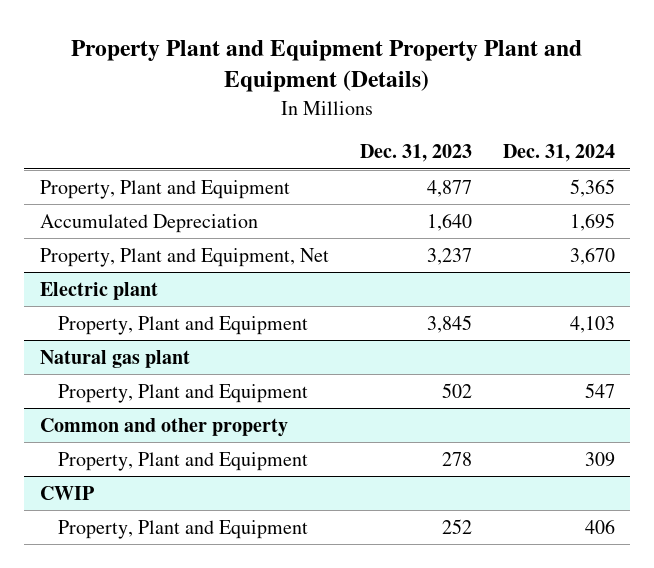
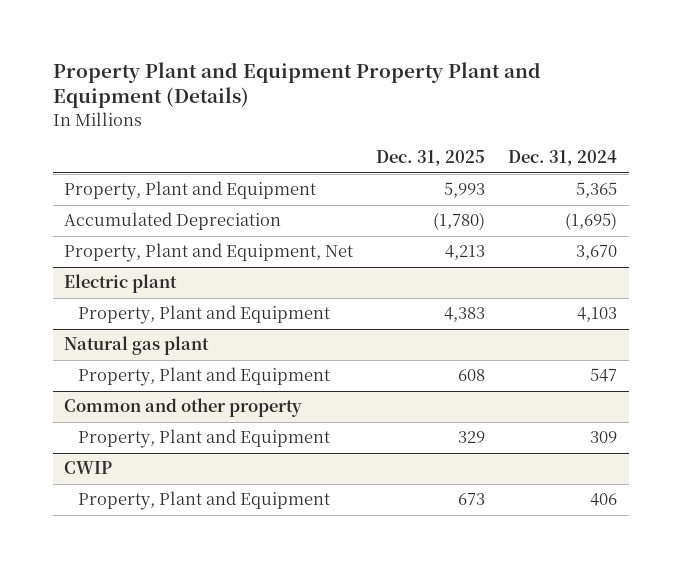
[359,144,472,163] Dec. 31, 2023 -> none
none -> [376,150,486,167] Dec. 31, 2025
[569,212,615,231] 1,695 -> [565,212,618,231] (1,695)

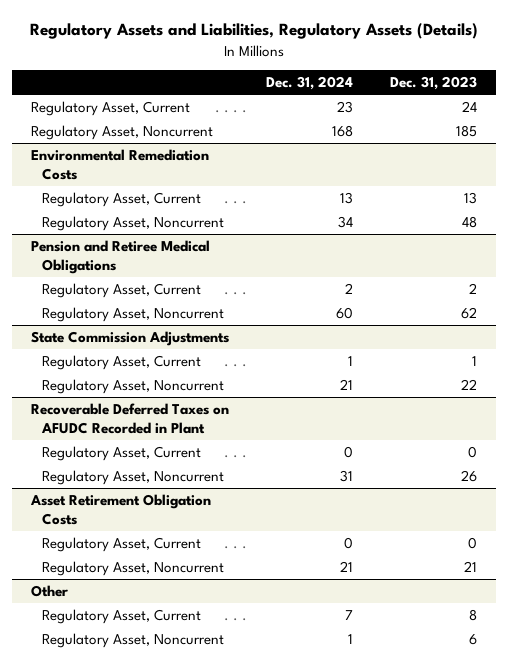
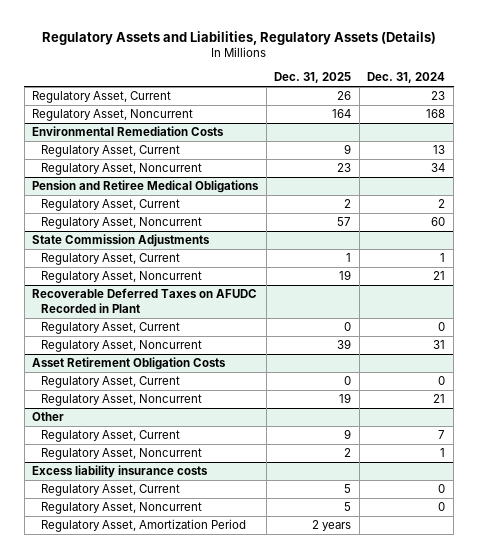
[390,76,478,91] Dec. 31, 2023 -> none
none -> [274,72,352,84] Dec. 31, 2025
none -> [32,465,209,479] Excess liability insurance costs
none -> [41,484,181,497] Regulatory Asset, Current
none -> [41,502,203,515] Regulatory Asset, Noncurrent
none -> [41,519,247,533] Regulatory Asset, Amortization Period

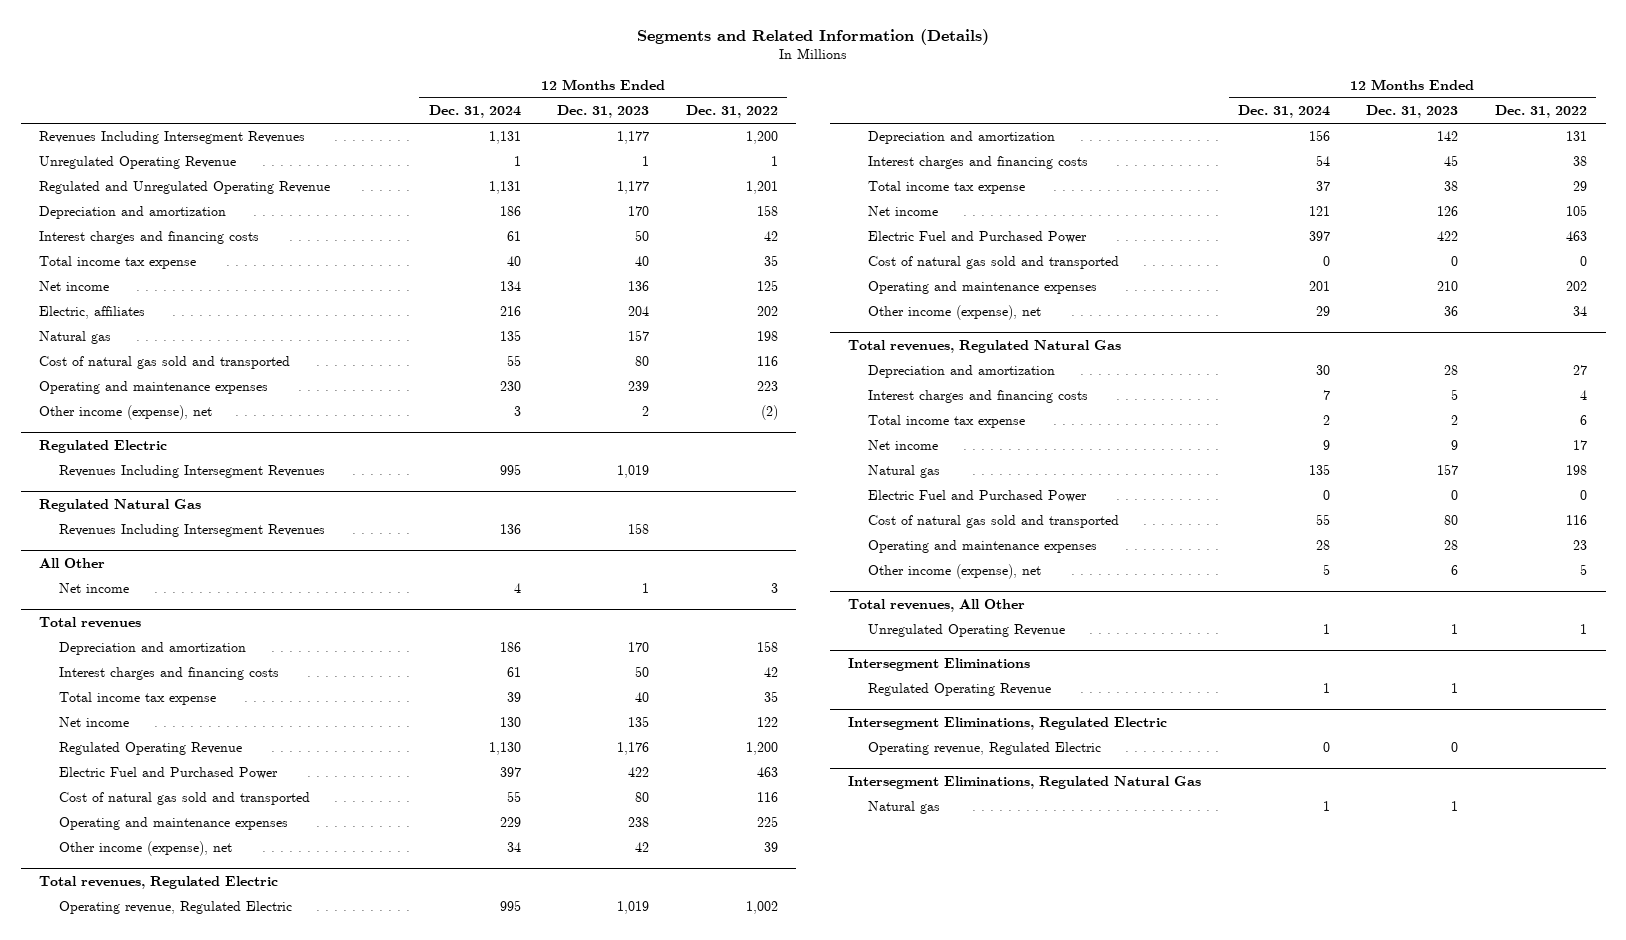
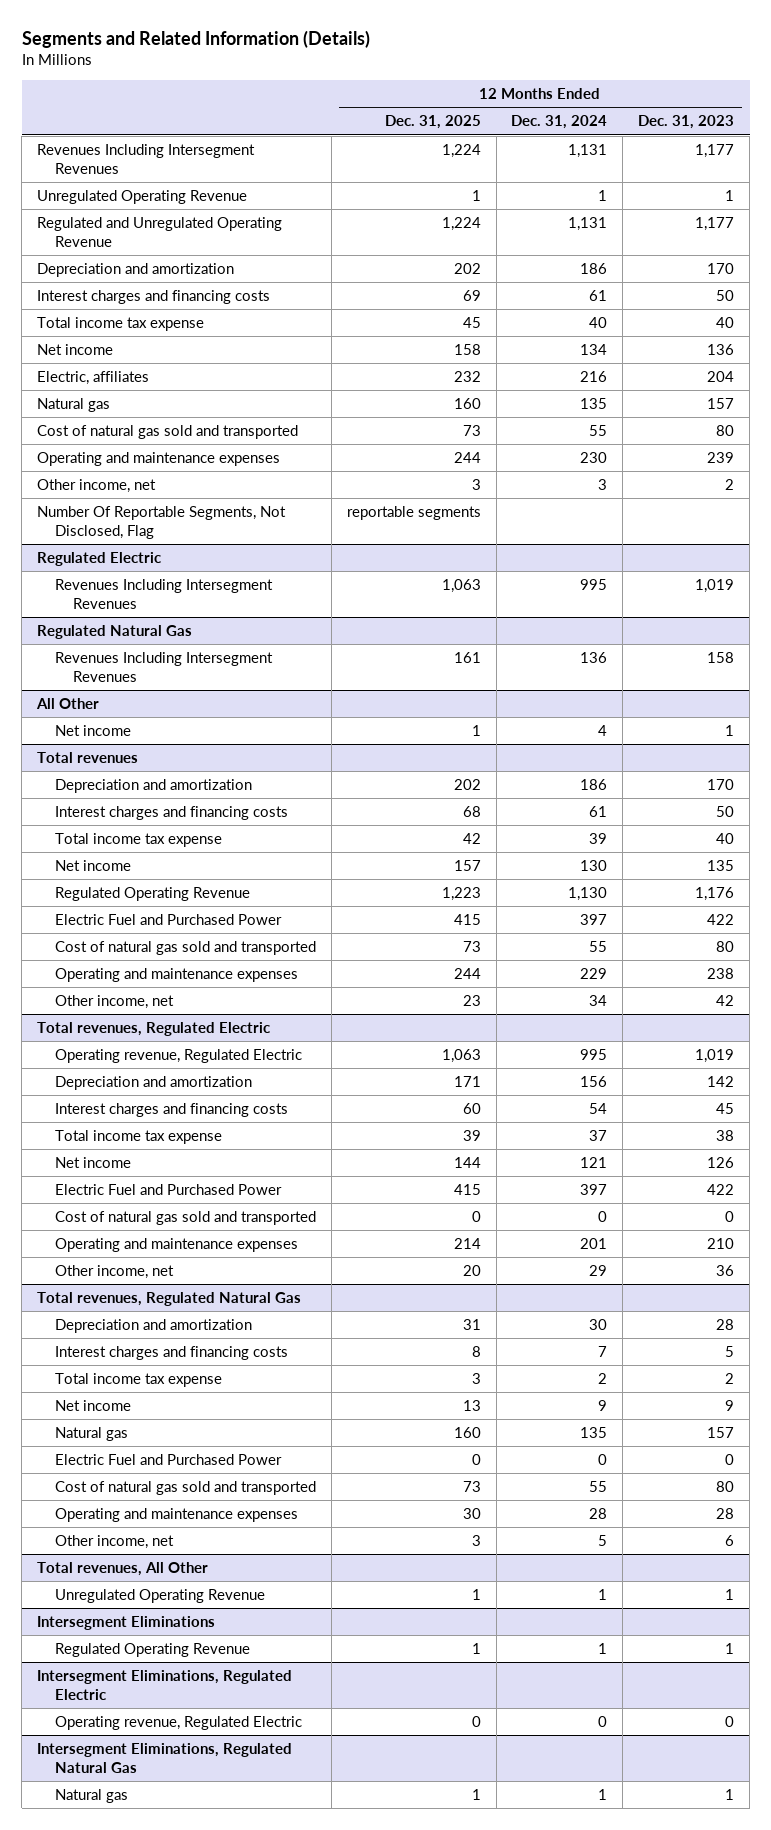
[686,105,779,119] Dec. 31, 2022 -> none
none -> [384,115,481,130] Dec. 31, 2025
[38,405,212,421] Other income (expense), net -> [37,478,157,493] Other income, net
none -> [37,505,287,540] Number Of Reportable Segments, Not Disclosed, Flag
[58,841,232,857] Other income (expense), net -> [54,994,174,1009] Other income, net
[868,305,1042,321] Other income (expense), net -> [54,1264,174,1279] Other income, net
[868,564,1042,580] Other income (expense), net -> [54,1534,174,1549] Other income, net

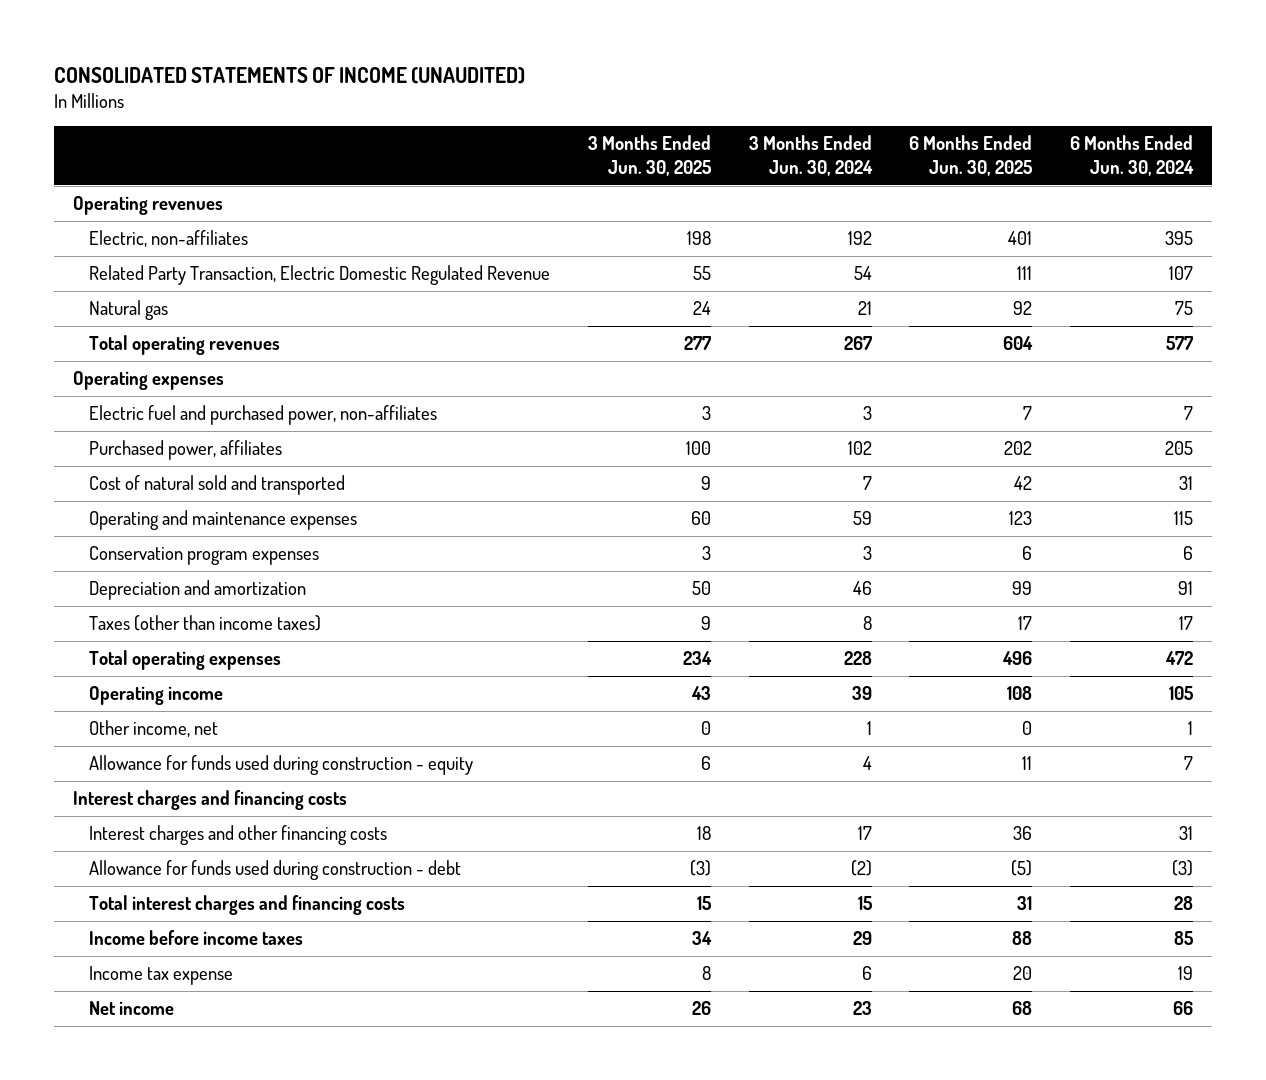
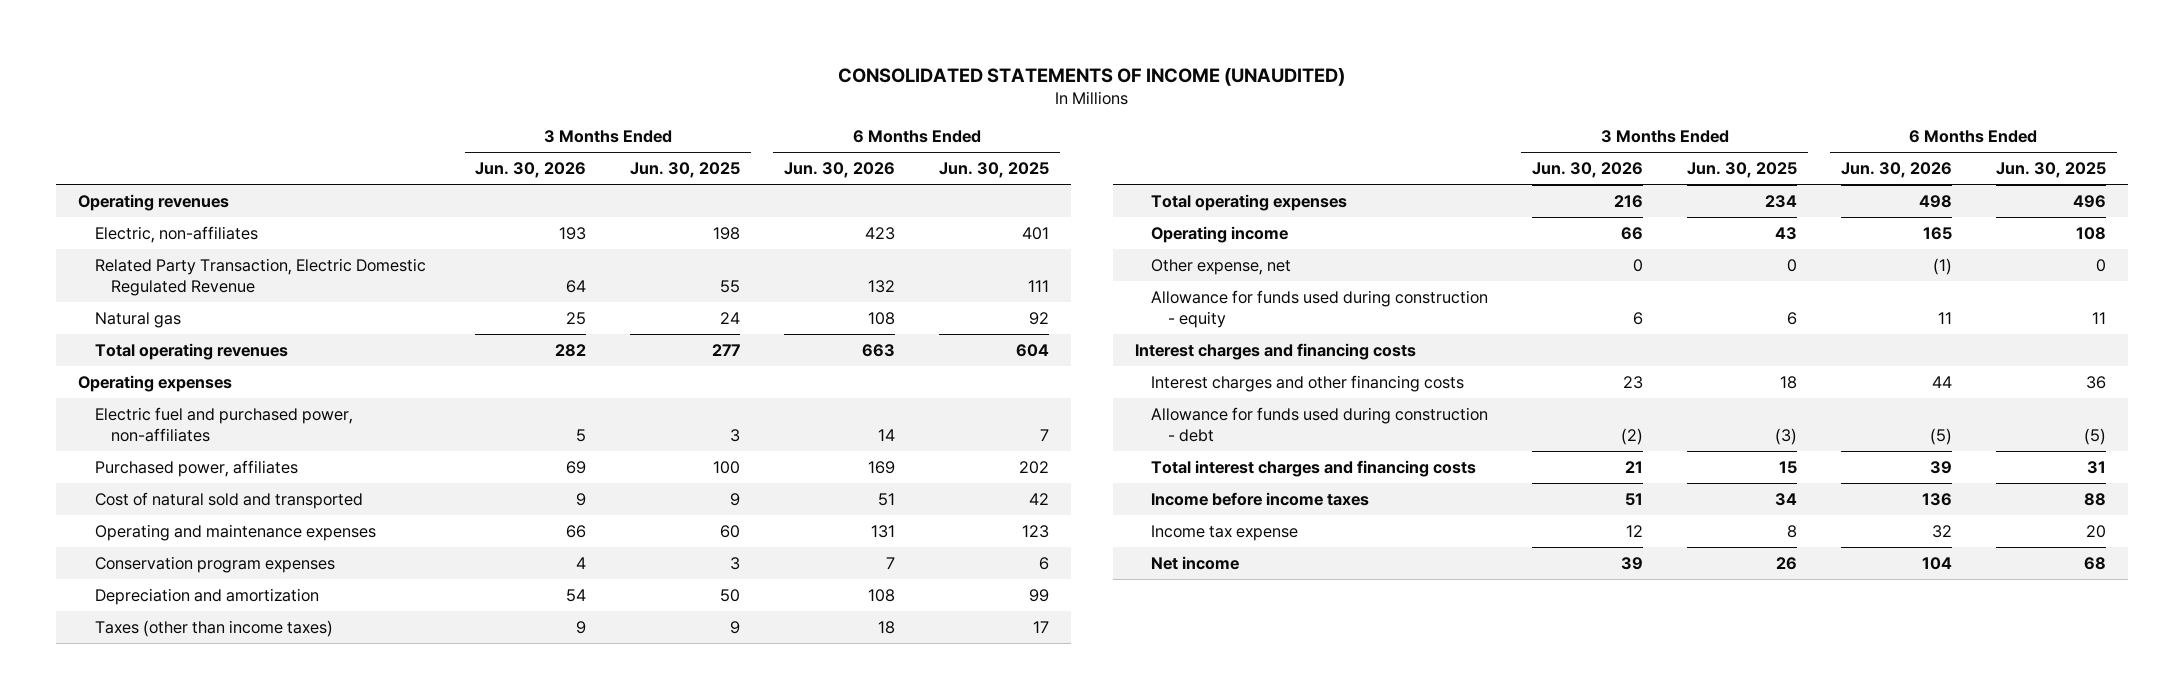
[748,135,873,177] 3 Months Ended Jun. 30, 2024 -> none
[1069,135,1194,177] 6 Months Ended Jun. 30, 2024 -> none
none -> [475,161,587,178] Jun. 30, 2026
none -> [784,161,896,178] Jun. 30, 2026
[89,720,219,738] Other income, net -> [1151,258,1292,275] Other expense, net

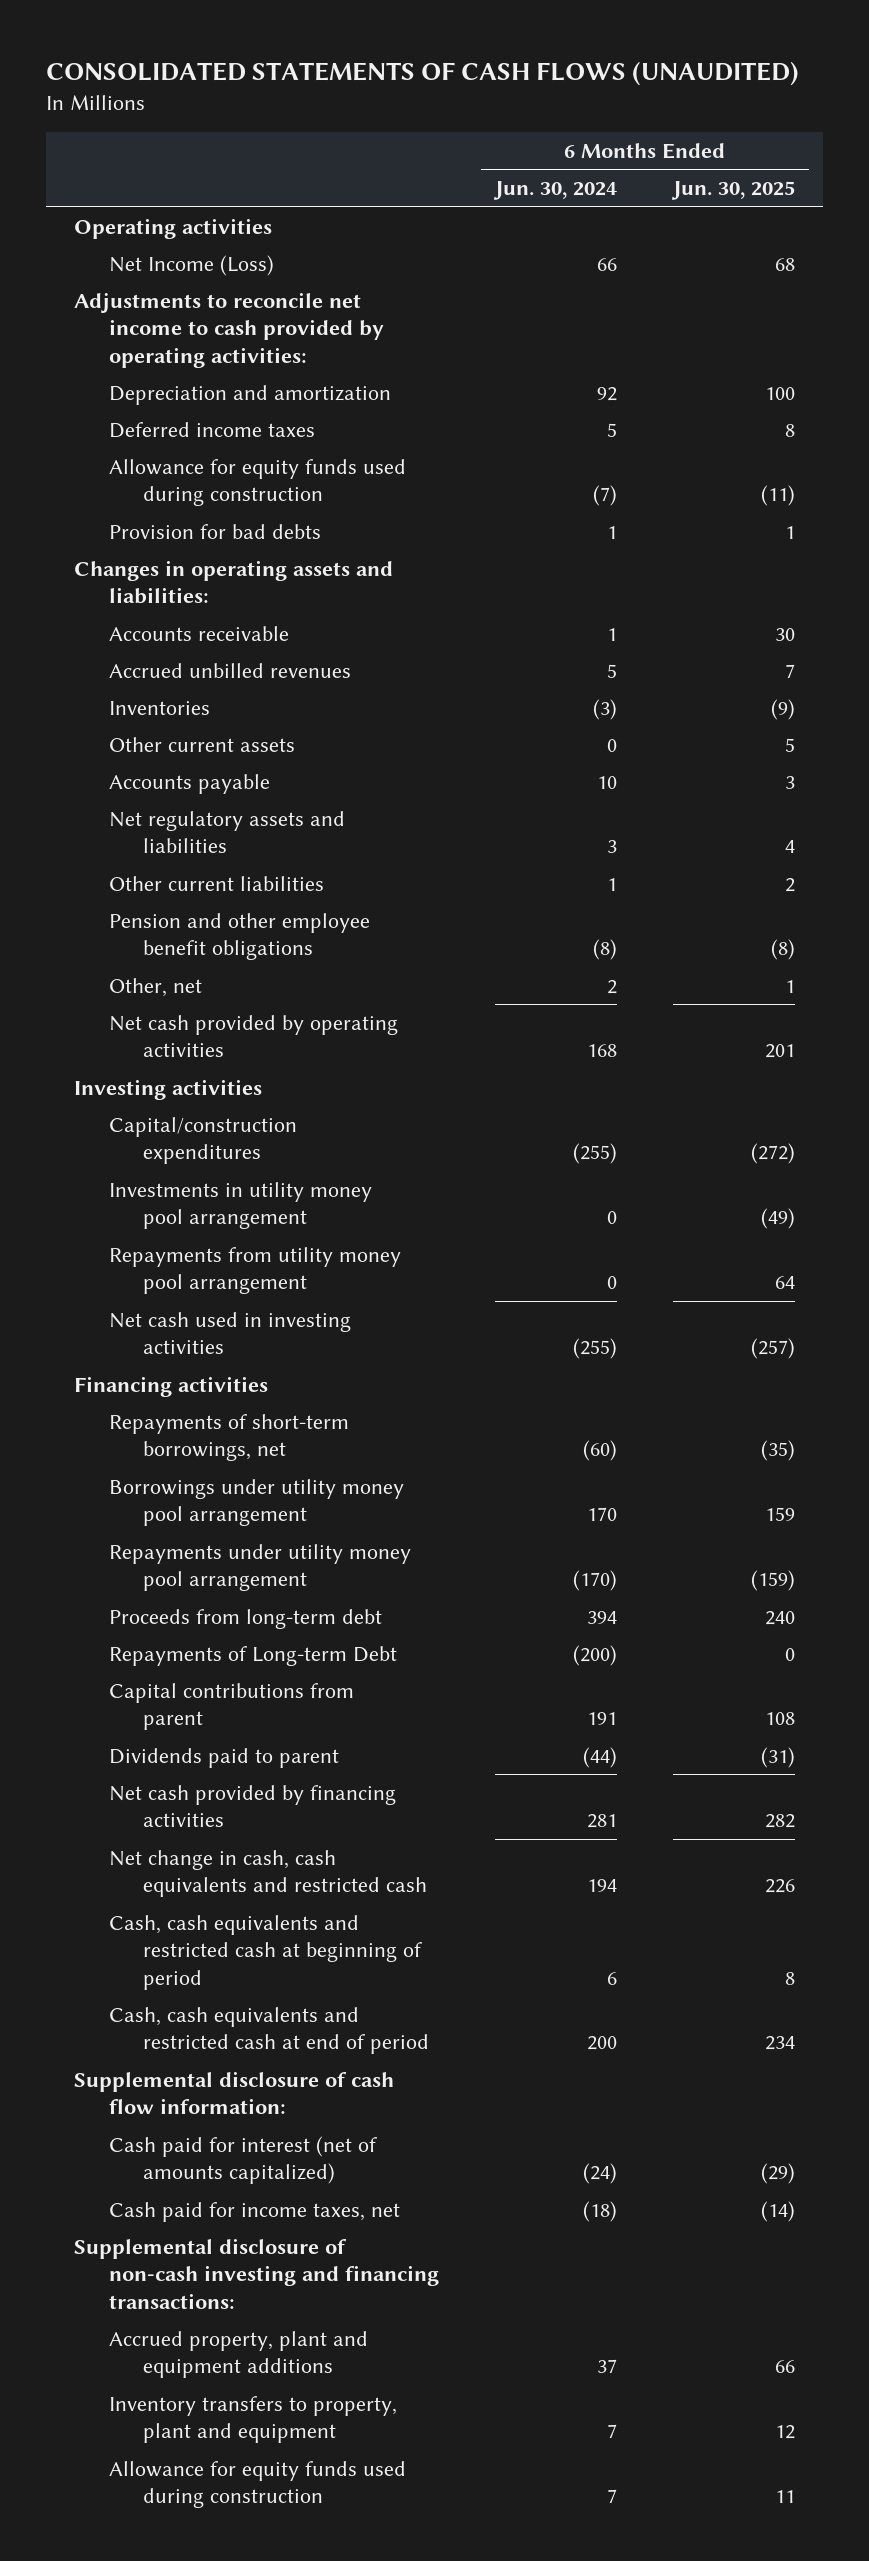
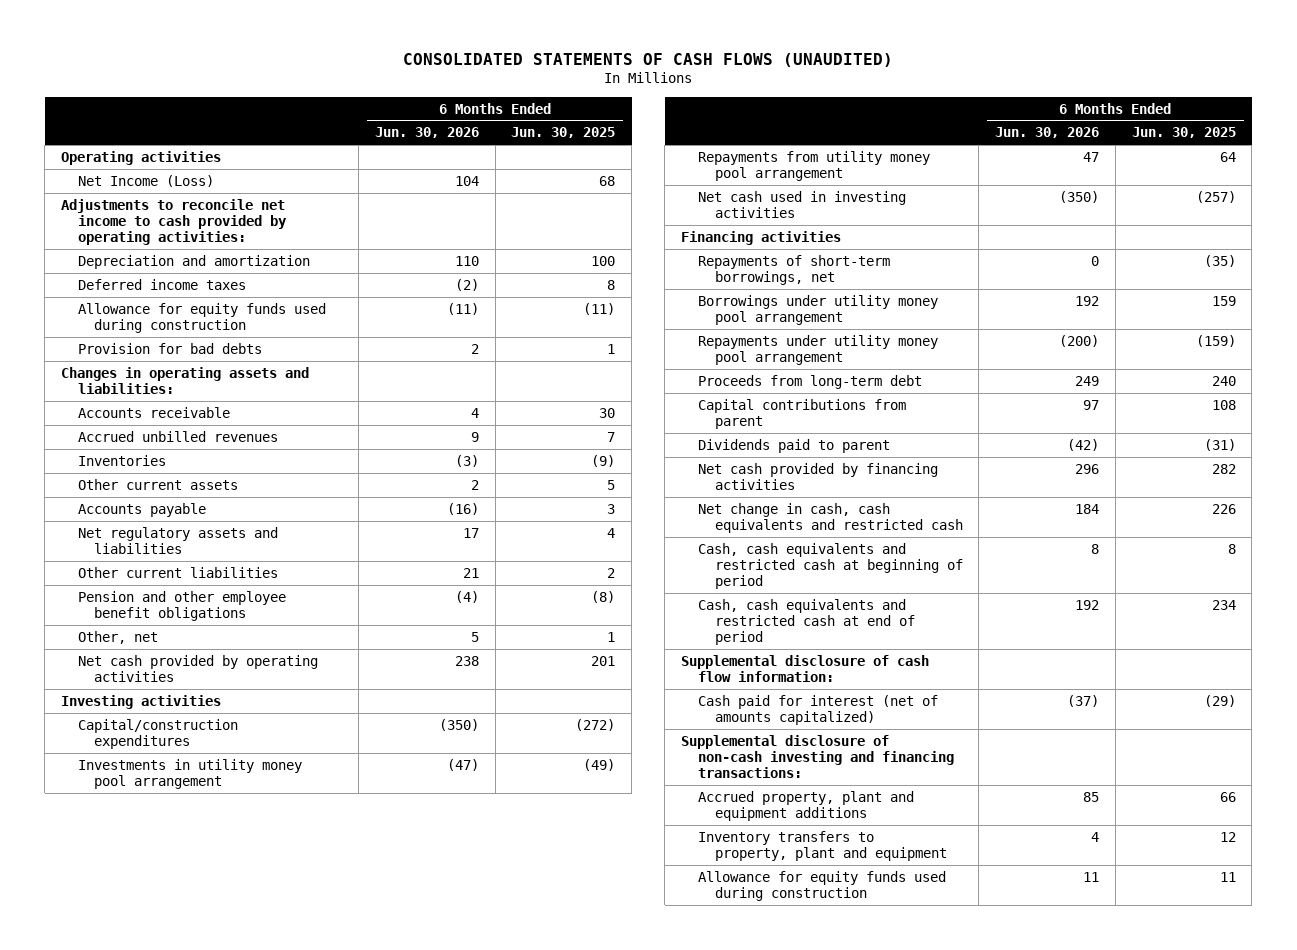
[492,181,617,201] Jun. 30, 2024 -> none
none -> [374,127,479,139] Jun. 30, 2026
[108,1645,397,1666] Repayments of Long-term Debt -> none
[108,2201,400,2222] Cash paid for income taxes, net -> none

